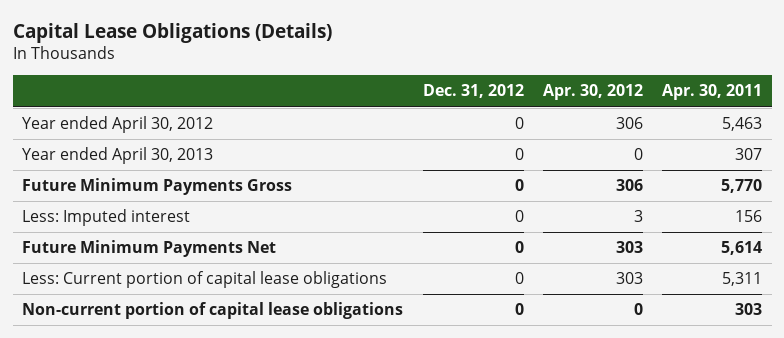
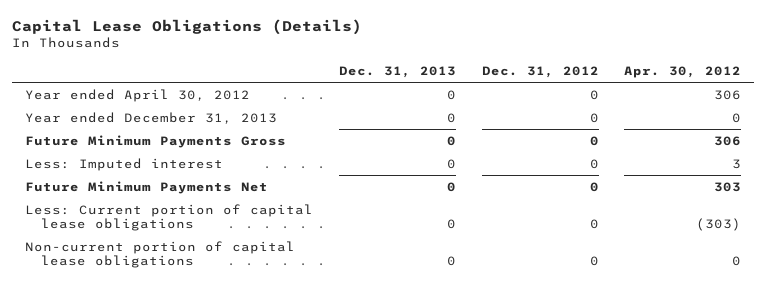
[662,84,763,101] Apr. 30, 2011 -> none
none -> [338,66,456,79] Dec. 31, 2013
[22,147,214,165] Year ended April 30, 2013 -> [25,111,278,124] Year ended December 31, 2013
[615,272,643,285] 303 -> [696,218,742,232] (303)

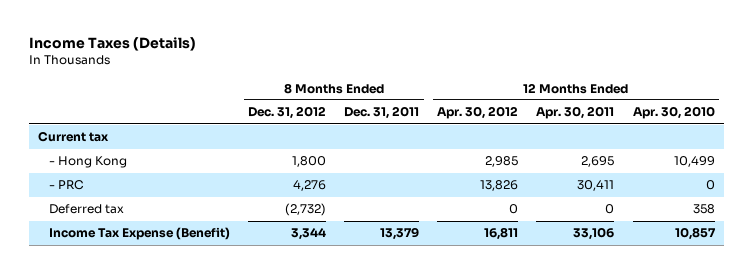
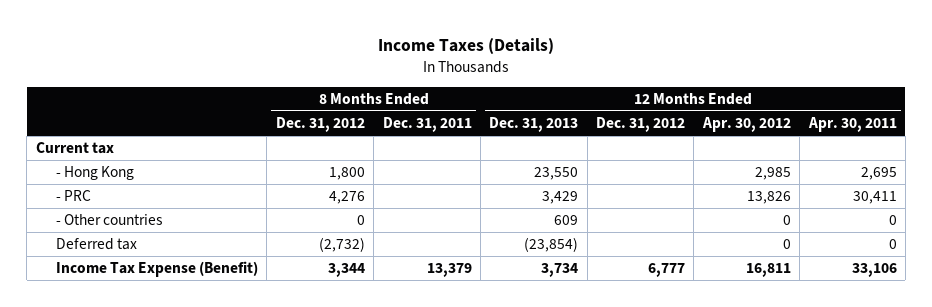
[632,106,715,120] Apr. 30, 2010 -> none
none -> [489,117,579,133] Dec. 31, 2013
none -> [596,117,686,133] Dec. 31, 2012
none -> [56,214,164,226] - Other countries

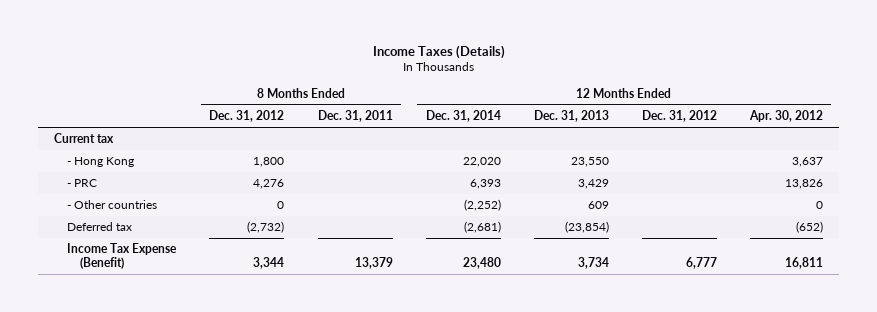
[807,117,897,133] Apr. 30, 2011 -> none
none -> [425,110,501,123] Dec. 31, 2014
[754,167,791,181] 2,985 -> [791,157,823,168] 3,637
[782,239,791,250] 0 -> [795,221,823,234] (652)

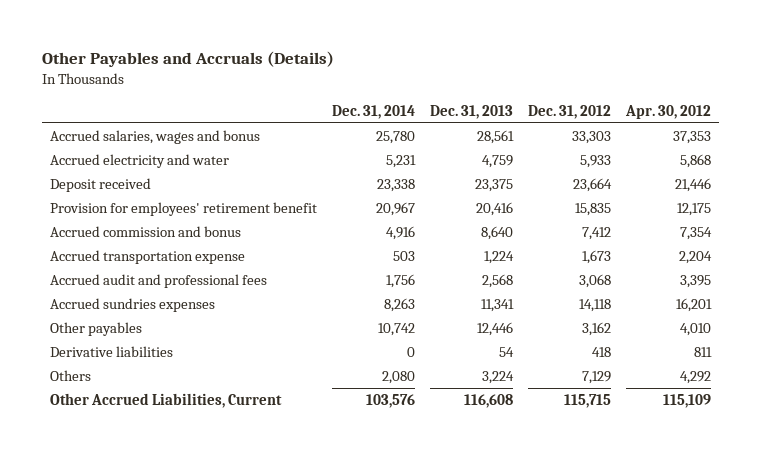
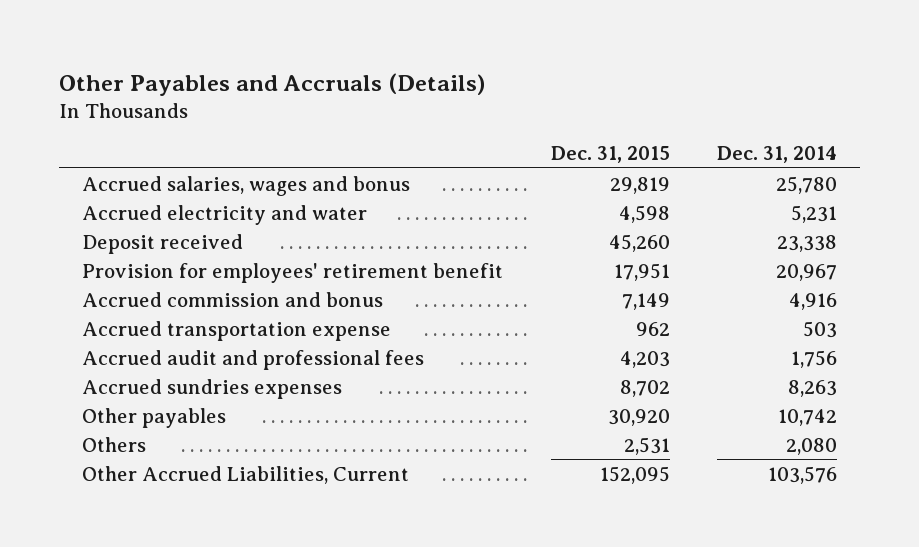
[429,104,513,119] Dec. 31, 2013 -> none
[527,104,611,119] Dec. 31, 2012 -> none
[624,104,711,119] Apr. 30, 2012 -> none
none -> [550,146,670,164] Dec. 31, 2015
[49,346,173,358] Derivative liabilities -> none

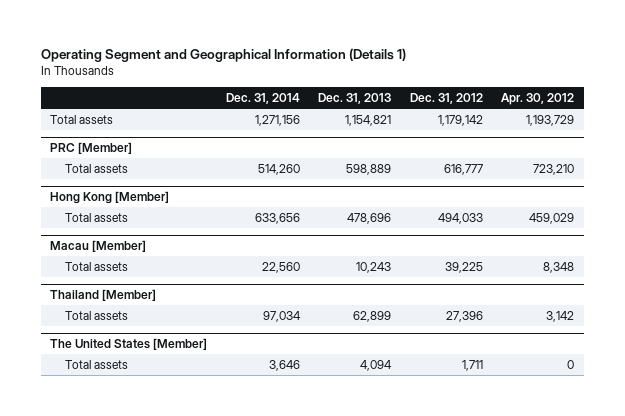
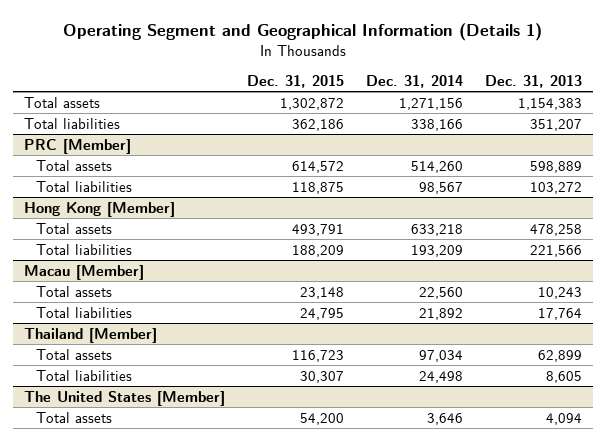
[409,93,483,105] Dec. 31, 2012 -> none
[501,93,575,106] Apr. 30, 2012 -> none
none -> [247,75,345,89] Dec. 31, 2015
[345,114,392,126] 1,154,821 -> [518,97,583,110] 1,154,383
none -> [23,117,120,129] Total liabilities
none -> [35,180,132,192] Total liabilities
[254,212,300,224] 633,656 -> [411,223,464,236] 633,218
[347,212,392,224] 478,696 -> [530,223,583,236] 478,258
none -> [35,243,132,255] Total liabilities
none -> [35,306,132,318] Total liabilities
none -> [35,369,132,381] Total liabilities

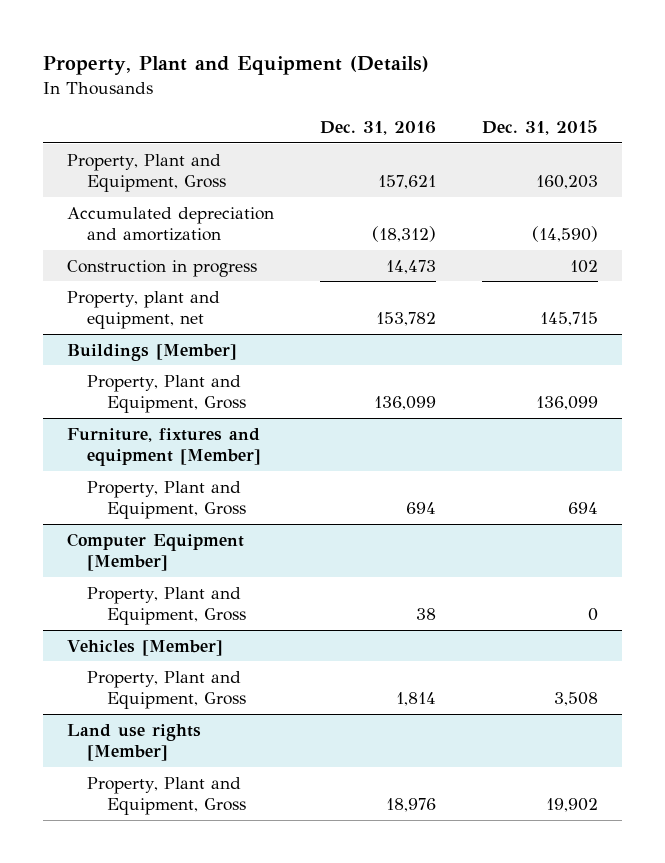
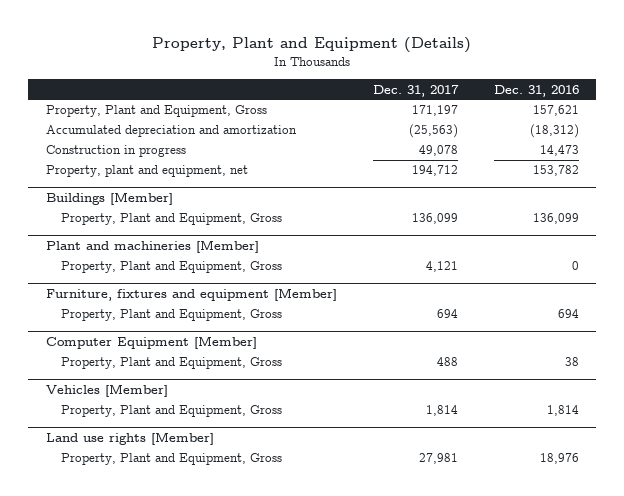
[482,119,599,135] Dec. 31, 2015 -> none
none -> [372,84,459,97] Dec. 31, 2017
none -> [45,240,259,254] Plant and machineries [Member]
none -> [60,261,282,274] Property, Plant and Equipment, Gross

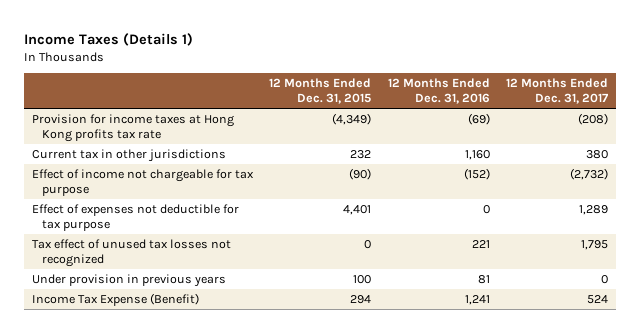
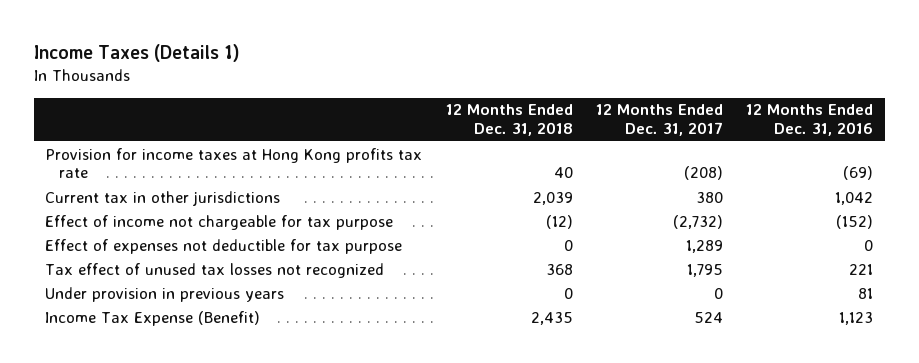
[269,78,372,105] 12 Months Ended Dec. 31, 2015 -> none
none -> [445,104,573,137] 12 Months Ended Dec. 31, 2018
[464,150,490,161] 1,160 -> [835,191,874,205] 1,042
[464,295,490,306] 1,241 -> [839,311,874,325] 1,123

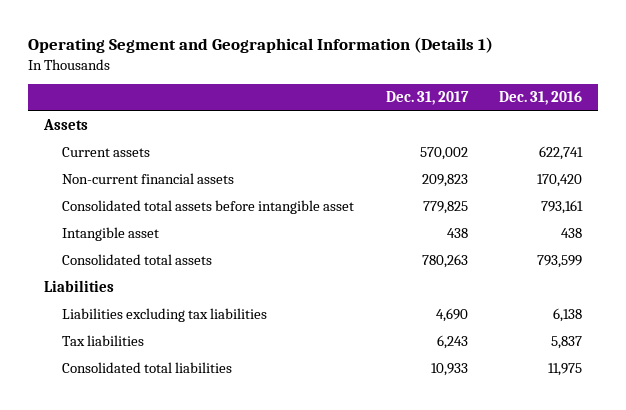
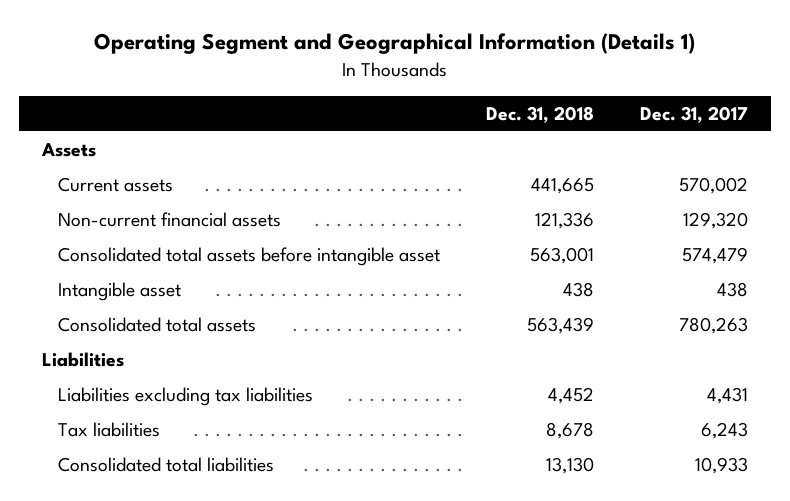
[499,91,583,106] Dec. 31, 2016 -> none
none -> [485,105,594,123] Dec. 31, 2018
[421,174,468,188] 209,823 -> [683,211,749,229] 129,320
[422,201,468,215] 779,825 -> [682,246,749,264] 574,479
[435,308,468,323] 4,690 -> [707,386,749,404] 4,431

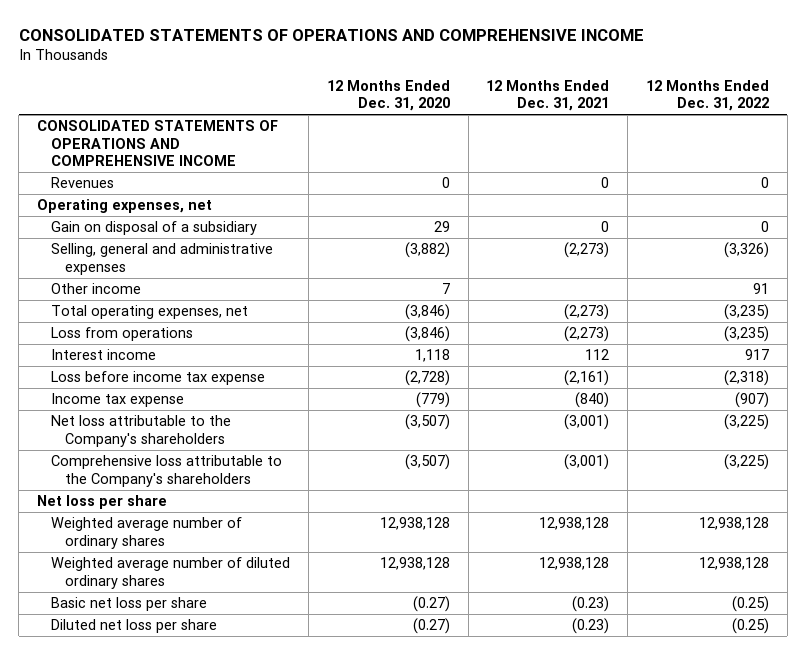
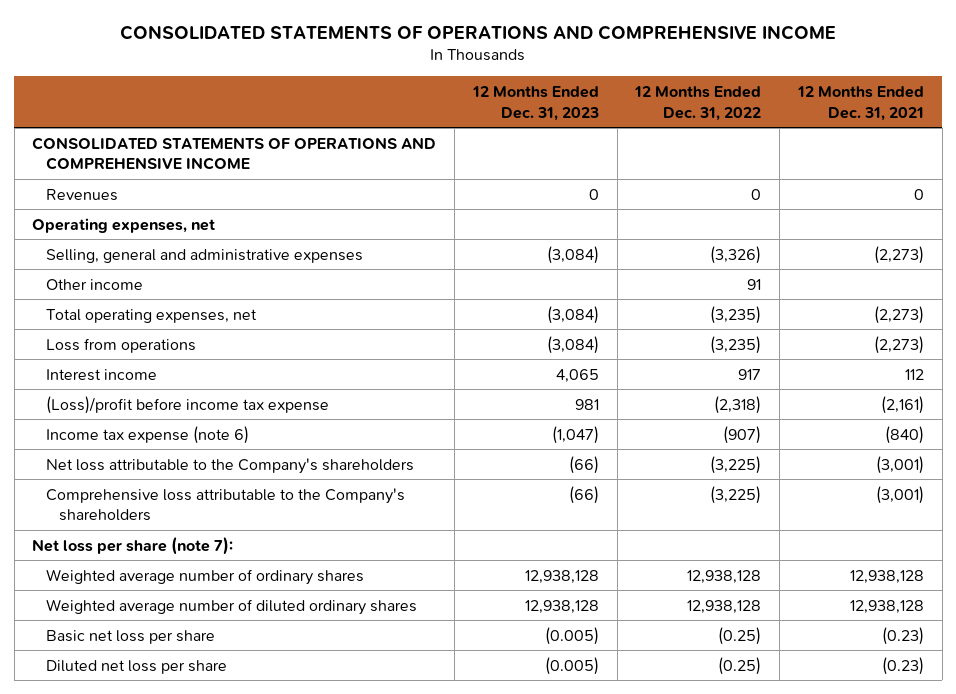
[326,79,450,112] 12 Months Ended Dec. 31, 2020 -> none
none -> [471,86,599,121] 12 Months Ended Dec. 31, 2023
[50,221,257,236] Gain on disposal of a subsidiary -> none
[50,371,265,386] Loss before income tax expense -> [45,395,329,414] (Loss)/profit before income tax expense
[50,393,184,408] Income tax expense -> [45,425,249,444] Income tax expense (note 6)
[36,495,167,510] Net loss per share -> [32,536,234,555] Net loss per share (note 7):

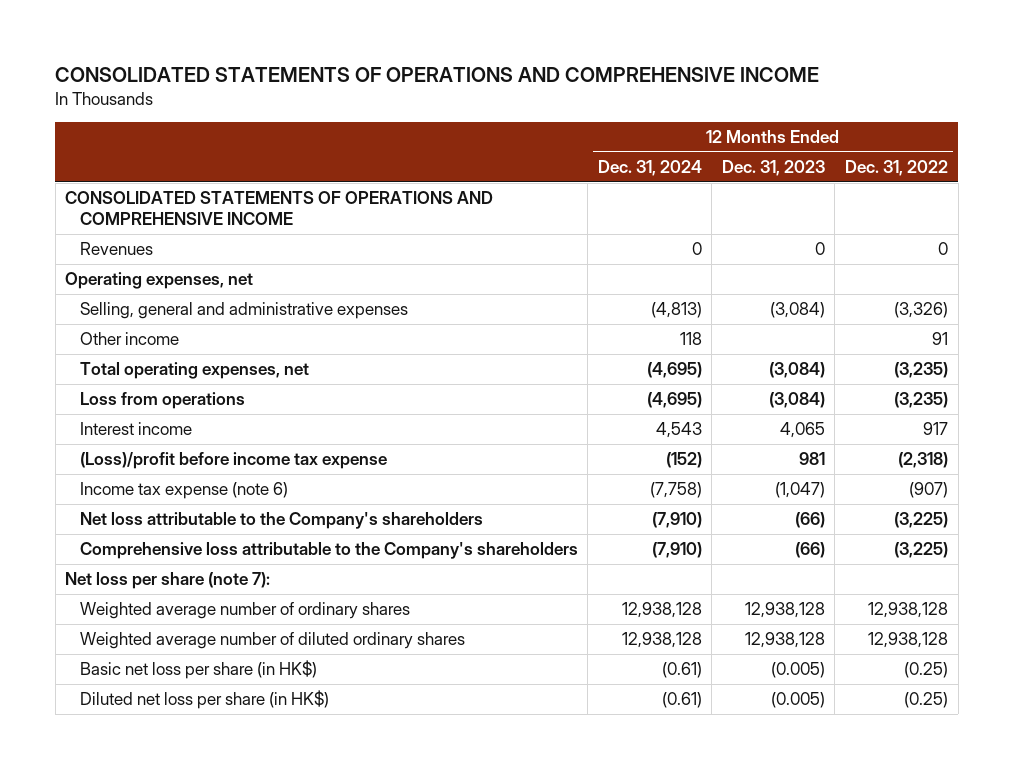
[796,86,924,121] 12 Months Ended Dec. 31, 2021 -> none
none -> [597,160,702,177] Dec. 31, 2024
[45,629,215,644] Basic net loss per share -> [79,660,317,680] Basic net loss per share (in HK$)
[45,659,227,674] Diluted net loss per share -> [79,690,329,710] Diluted net loss per share (in HK$)

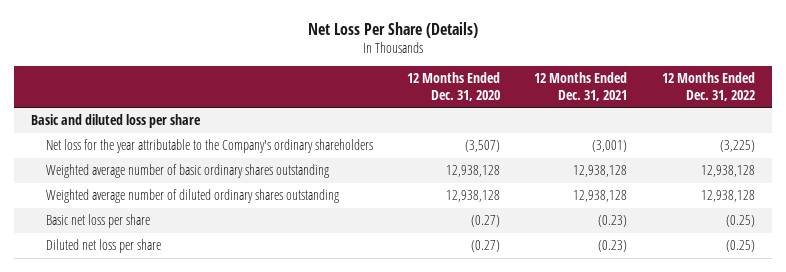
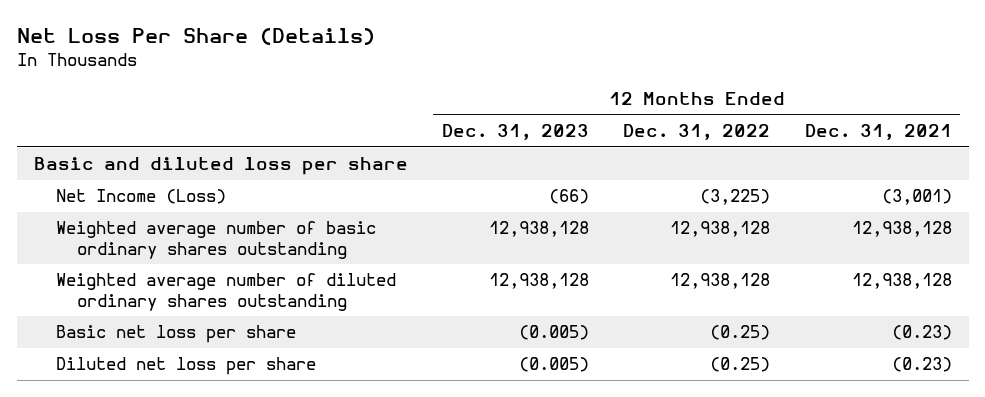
[407,72,501,101] 12 Months Ended Dec. 31, 2020 -> none
none -> [442,123,590,140] Dec. 31, 2023
[45,139,373,154] Net loss for the year attributable to the Company's ordinary shareholders -> [55,189,226,205] Net Income (Loss)

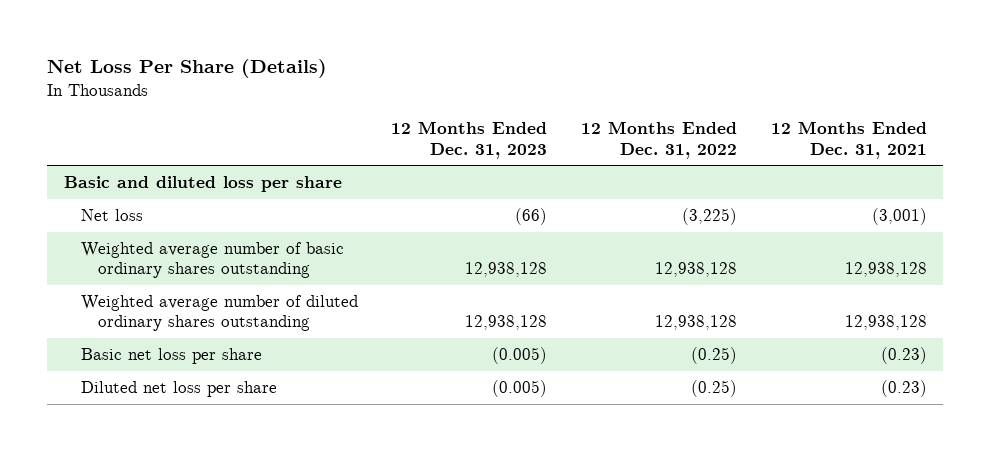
[55,189,226,205] Net Income (Loss) -> [80,209,143,222] Net loss

